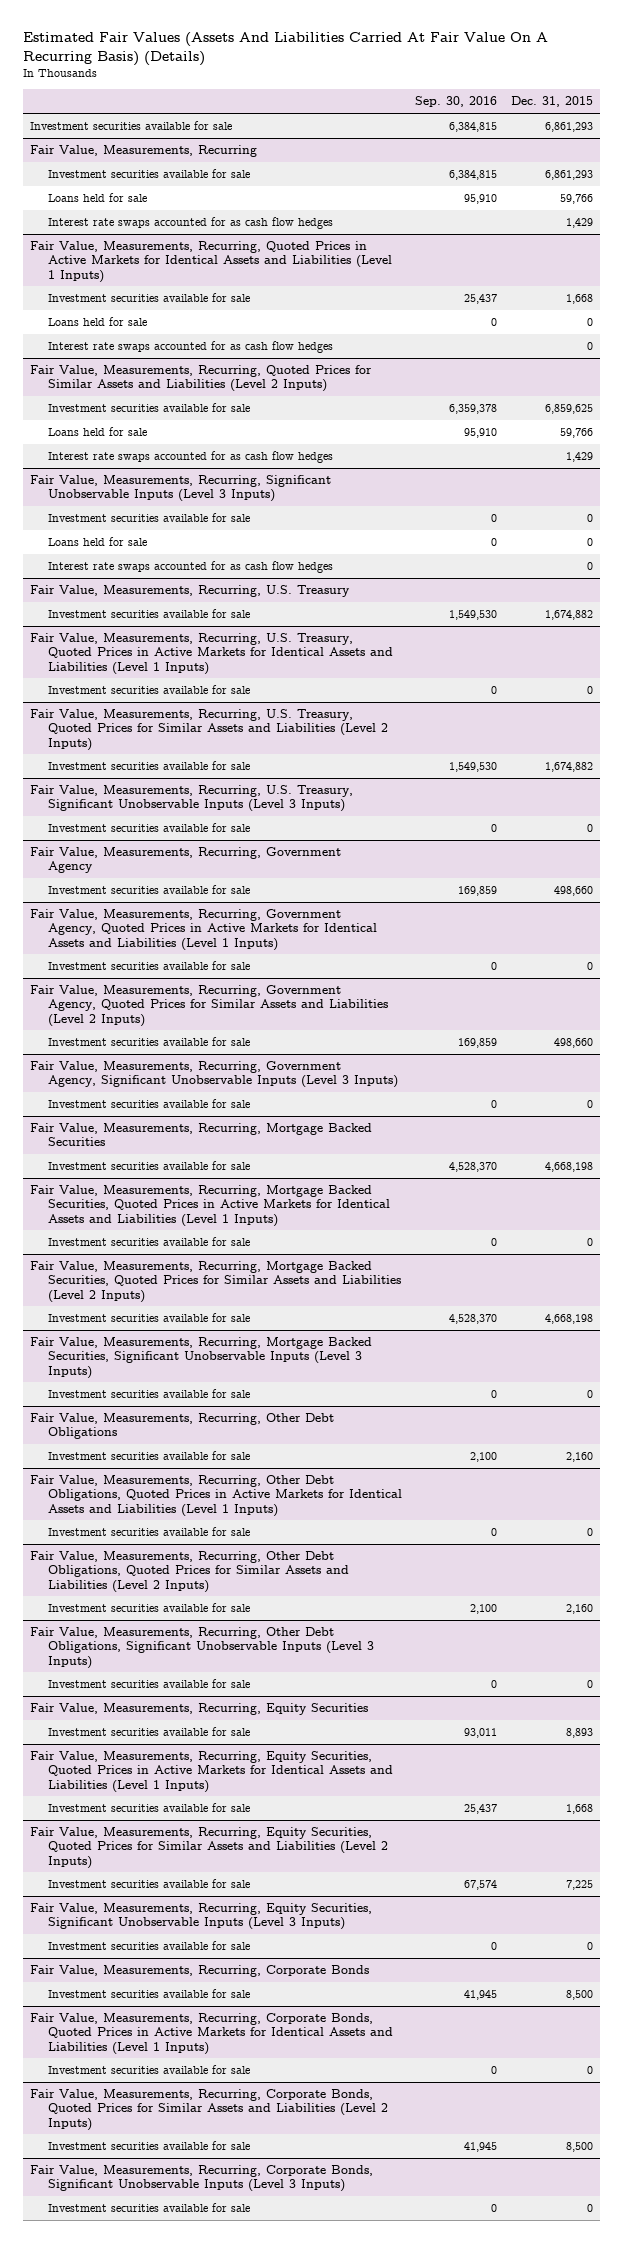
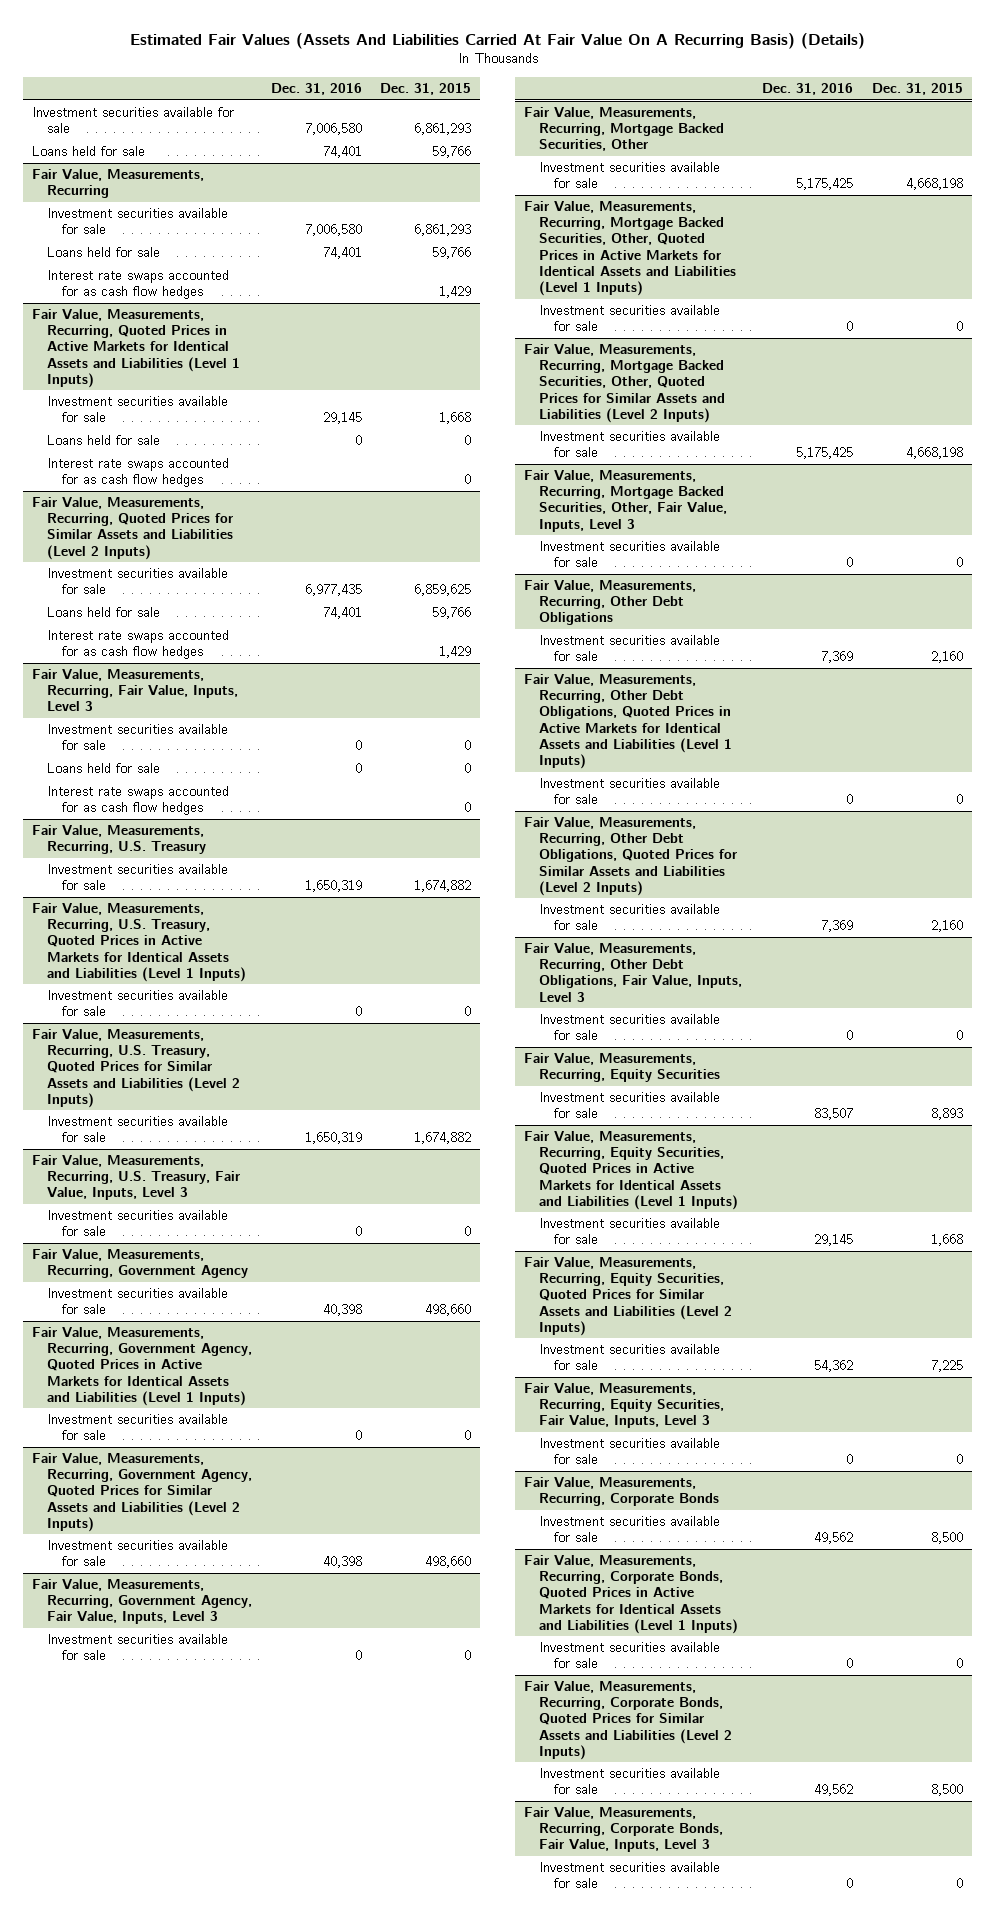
[415,96,498,108] Sep. 30, 2016 -> none
none -> [270,83,362,96] Dec. 31, 2016
none -> [32,146,146,157] Loans held for sale
[30,475,332,503] Fair Value, Measurements, Recurring, Significant Unobservable Inputs (Level 3 Inputs) -> [32,669,239,712] Fair Value, Measurements, Recurring, Fair Value, Inputs, Level 3
[30,785,354,813] Fair Value, Measurements, Recurring, U.S. Treasury, Significant Unobservable Inputs (Level 3 Inputs) -> [32,1155,241,1201] Fair Value, Measurements, Recurring, U.S. Treasury, Fair Value, Inputs, Level 3
[30,1061,398,1089] Fair Value, Measurements, Recurring, Government Agency, Significant Unobservable Inputs (Level 3 Inputs) -> [32,1579,253,1625] Fair Value, Measurements, Recurring, Government Agency, Fair Value, Inputs, Level 3
[30,1123,373,1147] Fair Value, Measurements, Recurring, Mortgage Backed Securities -> [523,107,724,152] Fair Value, Measurements, Recurring, Mortgage Backed Securities, Other
[30,1185,390,1227] Fair Value, Measurements, Recurring, Mortgage Backed Securities, Quoted Prices in Active Markets for Identical Assets and Liabilities (Level 1 Inputs) -> [523,201,736,296] Fair Value, Measurements, Recurring, Mortgage Backed Securities, Other, Quoted Prices in Active Markets for Identical Assets and Liabilities (Level 1 Inputs)
[30,1261,401,1303] Fair Value, Measurements, Recurring, Mortgage Backed Securities, Quoted Prices for Similar Assets and Liabilities (Level 2 Inputs) -> [523,344,725,423] Fair Value, Measurements, Recurring, Mortgage Backed Securities, Other, Quoted Prices for Similar Assets and Liabilities (Level 2 Inputs)
[30,1337,373,1379] Fair Value, Measurements, Recurring, Mortgage Backed Securities, Significant Unobservable Inputs (Level 3 Inputs) -> [523,470,727,532] Fair Value, Measurements, Recurring, Mortgage Backed Securities, Other, Fair Value, Inputs, Level 3
[30,1627,374,1669] Fair Value, Measurements, Recurring, Other Debt Obligations, Significant Unobservable Inputs (Level 3 Inputs) -> [523,943,742,1002] Fair Value, Measurements, Recurring, Other Debt Obligations, Fair Value, Inputs, Level 3
[30,1903,373,1931] Fair Value, Measurements, Recurring, Equity Securities, Significant Unobservable Inputs (Level 3 Inputs) -> [523,1383,724,1429] Fair Value, Measurements, Recurring, Equity Securities, Fair Value, Inputs, Level 3
[30,2165,374,2193] Fair Value, Measurements, Recurring, Corporate Bonds, Significant Unobservable Inputs (Level 3 Inputs) -> [523,1807,723,1853] Fair Value, Measurements, Recurring, Corporate Bonds, Fair Value, Inputs, Level 3

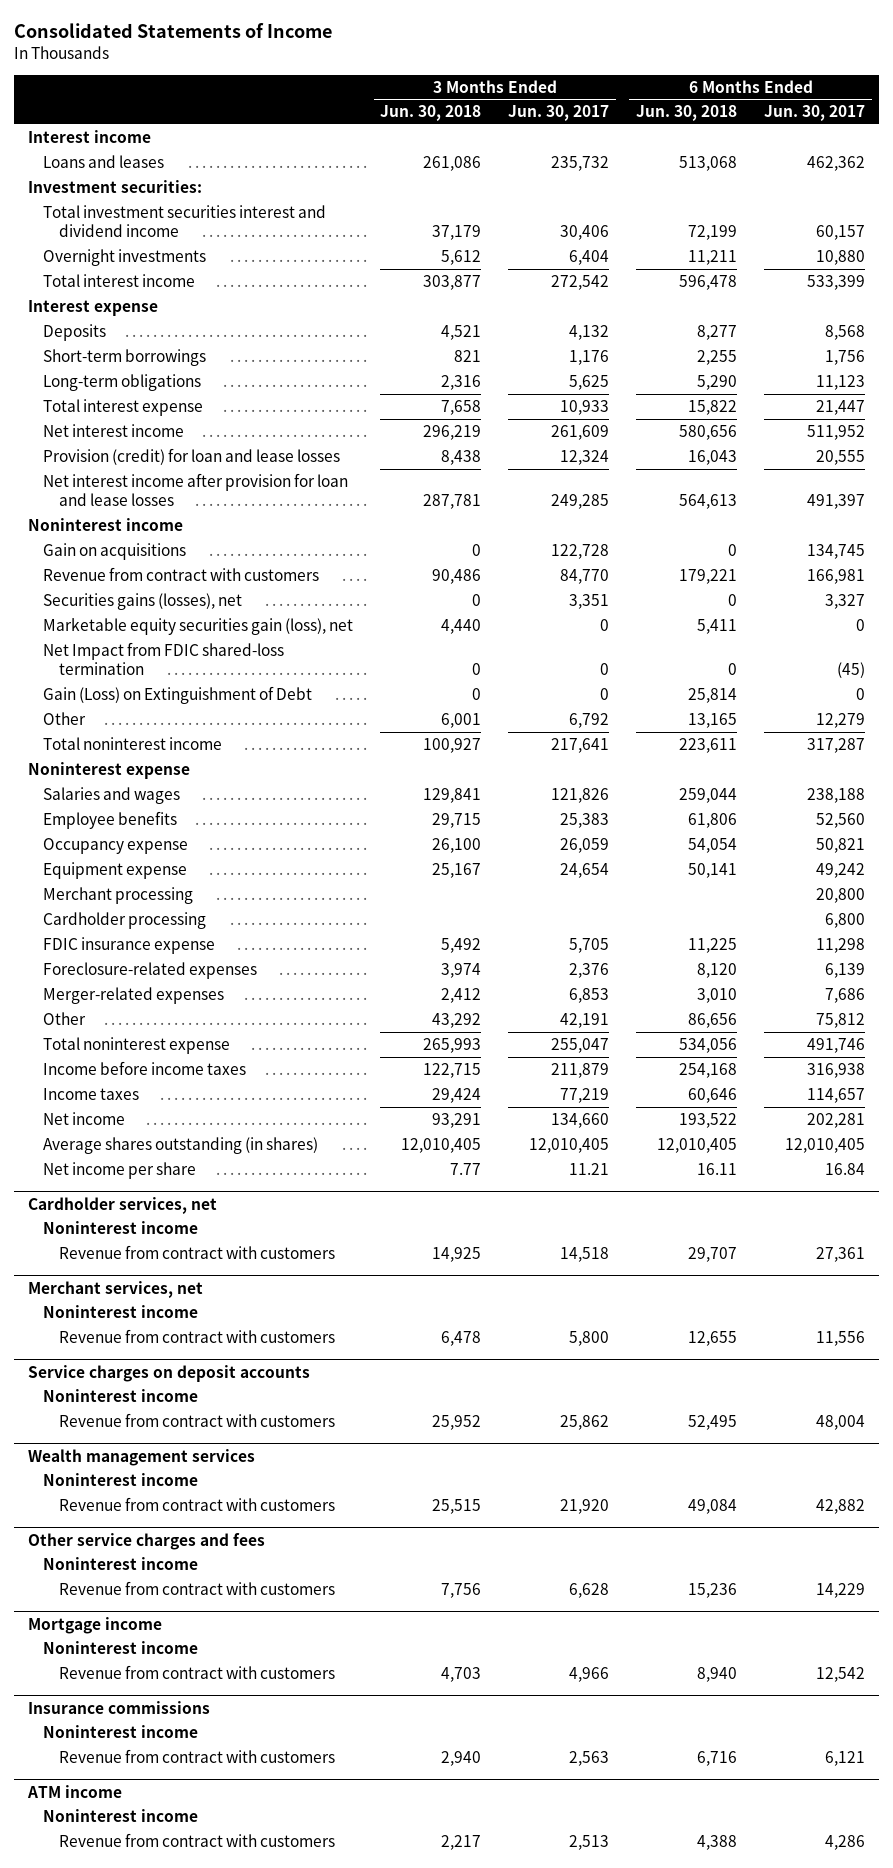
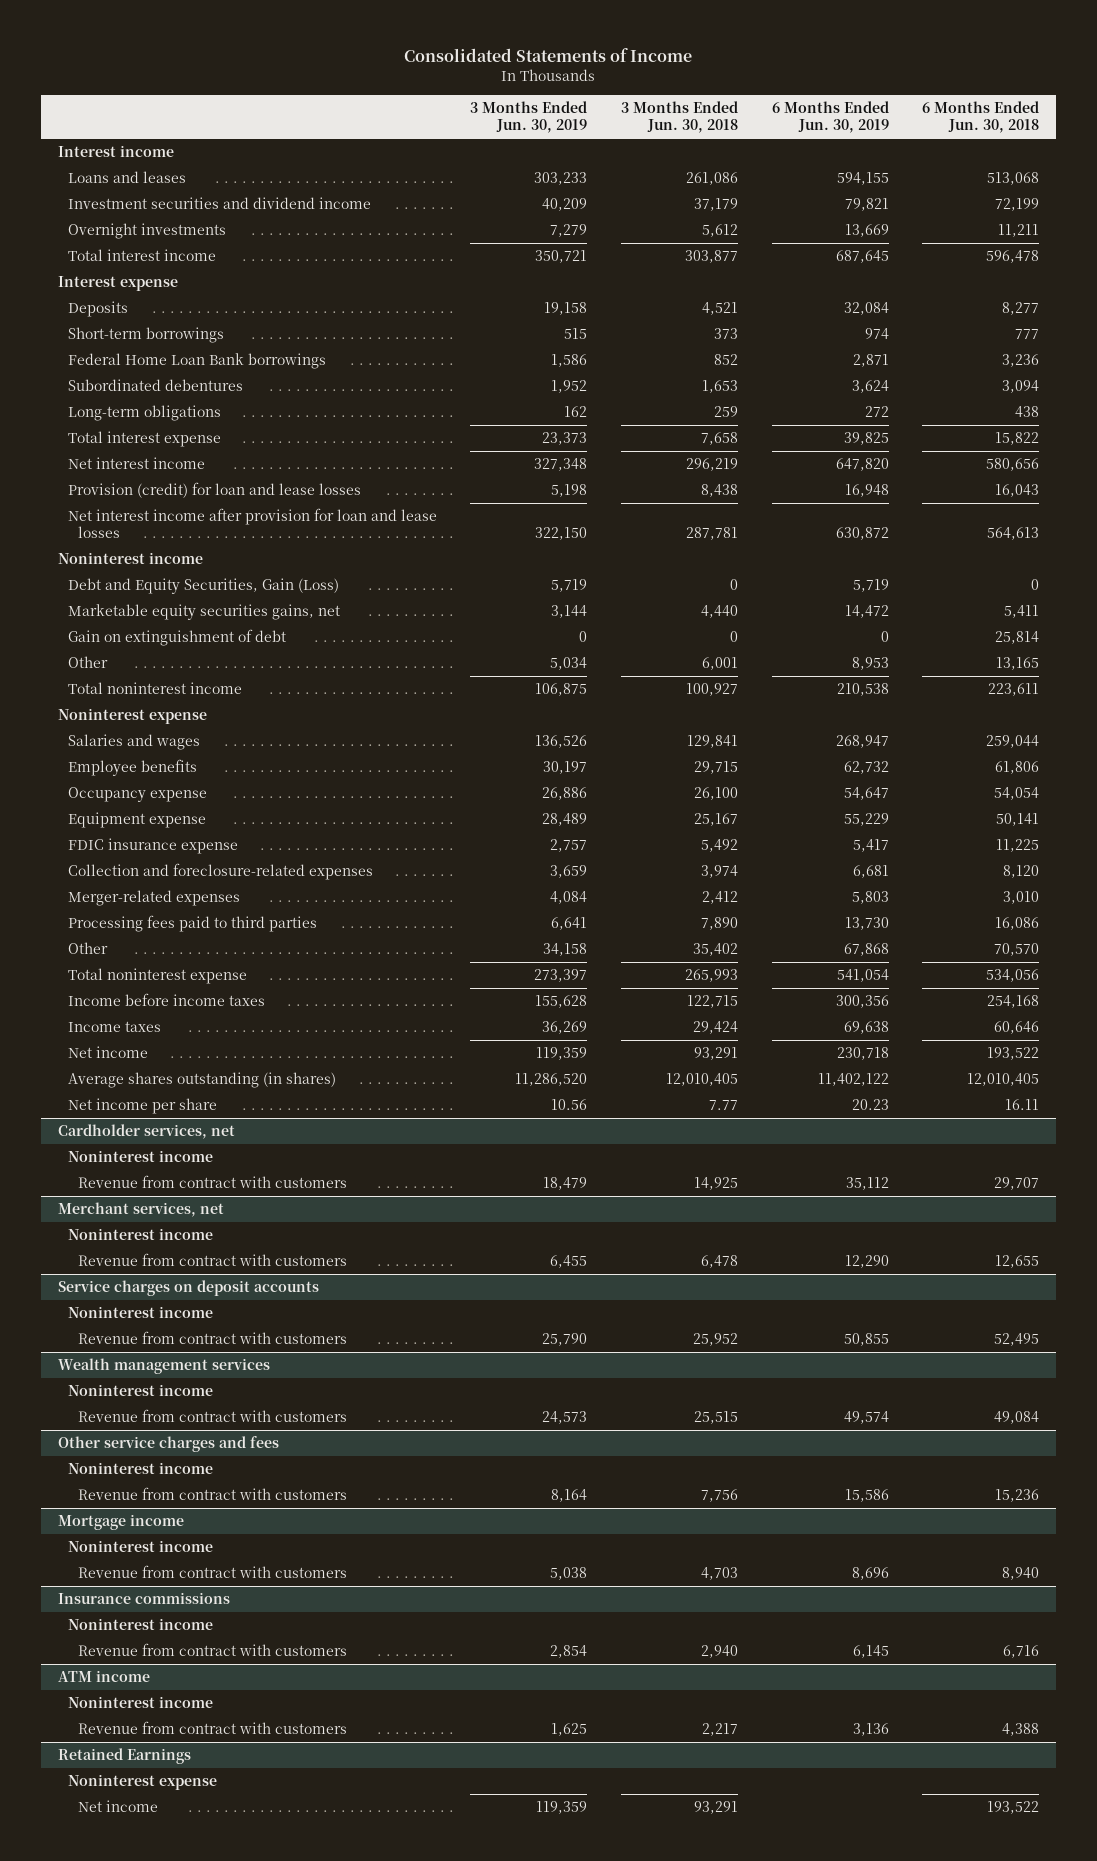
[508,105,610,122] Jun. 30, 2017 -> none
[764,105,866,122] Jun. 30, 2017 -> none
none -> [470,100,588,133] 3 Months Ended Jun. 30, 2019
none -> [771,100,889,133] 6 Months Ended Jun. 30, 2019
[27,179,202,193] Investment securities: -> none
[43,204,327,238] Total investment securities interest and dividend income -> [67,197,371,210] Investment securities and dividend income
[454,349,482,362] 821 -> [713,328,738,340] 373
[697,349,738,365] 2,255 -> [1015,329,1040,340] 777
none -> [67,353,326,370] Federal Home Loan Bank borrowings
none -> [67,379,243,392] Subordinated debentures
[441,374,482,390] 2,316 -> [713,406,738,418] 259
[697,374,738,390] 5,290 -> [1015,406,1040,418] 438
[43,542,187,560] Gain on acquisitions -> none
[43,566,320,581] Revenue from contract with customers -> none
[43,641,285,676] Net Impact from FDIC shared-loss termination -> none
[43,592,243,610] Securities gains (losses), net -> [67,578,339,595] Debt and Equity Securities, Gain (Loss)
[43,617,354,635] Marketable equity securities gain (loss), net -> [67,604,340,621] Marketable equity securities gains, net
[43,685,313,704] Gain (Loss) on Extinguishment of Debt -> [67,629,286,647] Gain on extinguishment of debt
[43,886,194,904] Merchant processing -> none
[43,911,207,929] Cardholder processing -> none
[43,961,258,979] Foreclosure-related expenses -> [67,863,373,881] Collection and foreclosure-related expenses
none -> [67,915,317,933] Processing fees paid to third parties
[432,1012,482,1028] 43,292 -> [692,943,738,957] 35,402
[688,1012,738,1028] 86,656 -> [994,943,1040,957] 70,570
none -> [57,1748,191,1765] Retained Earnings
none -> [67,1774,217,1791] Noninterest expense
none -> [78,1800,159,1813] Net income

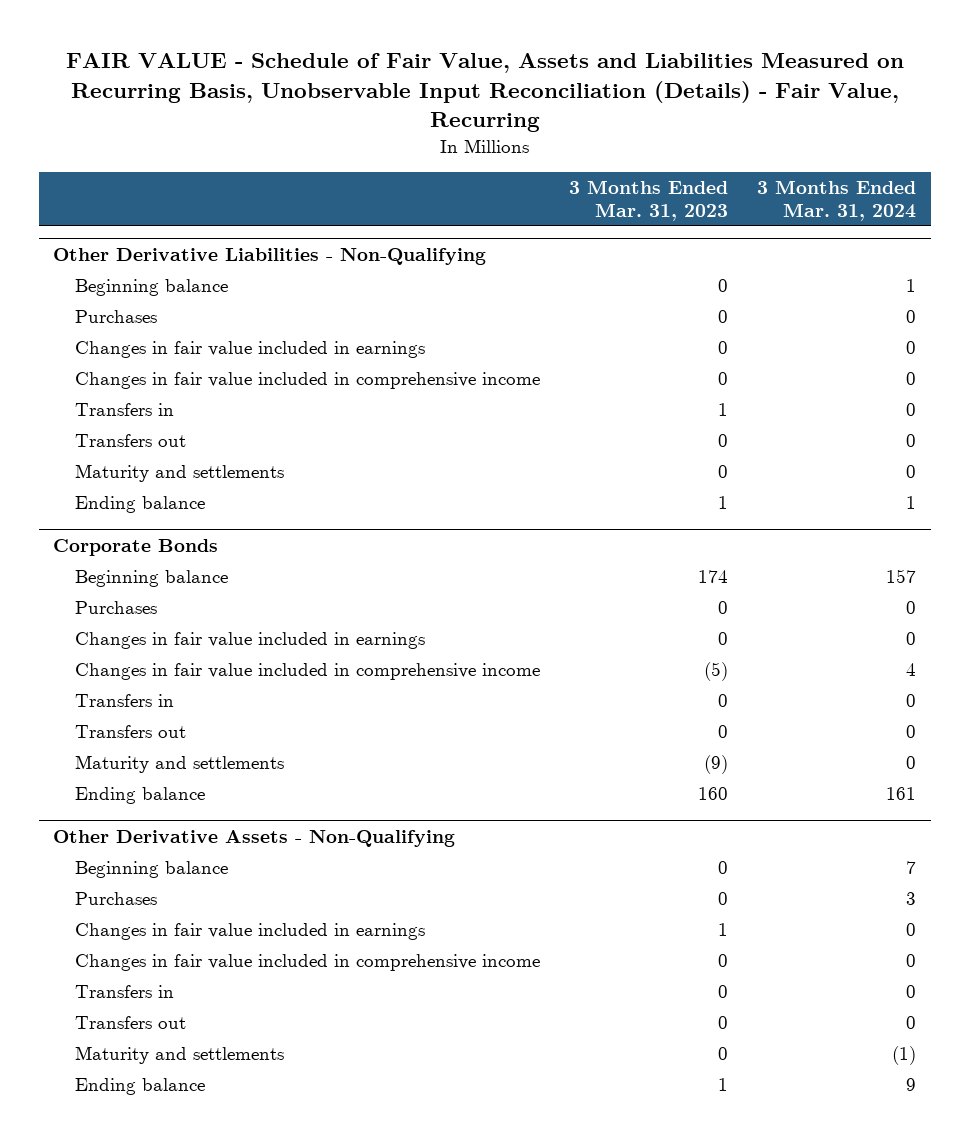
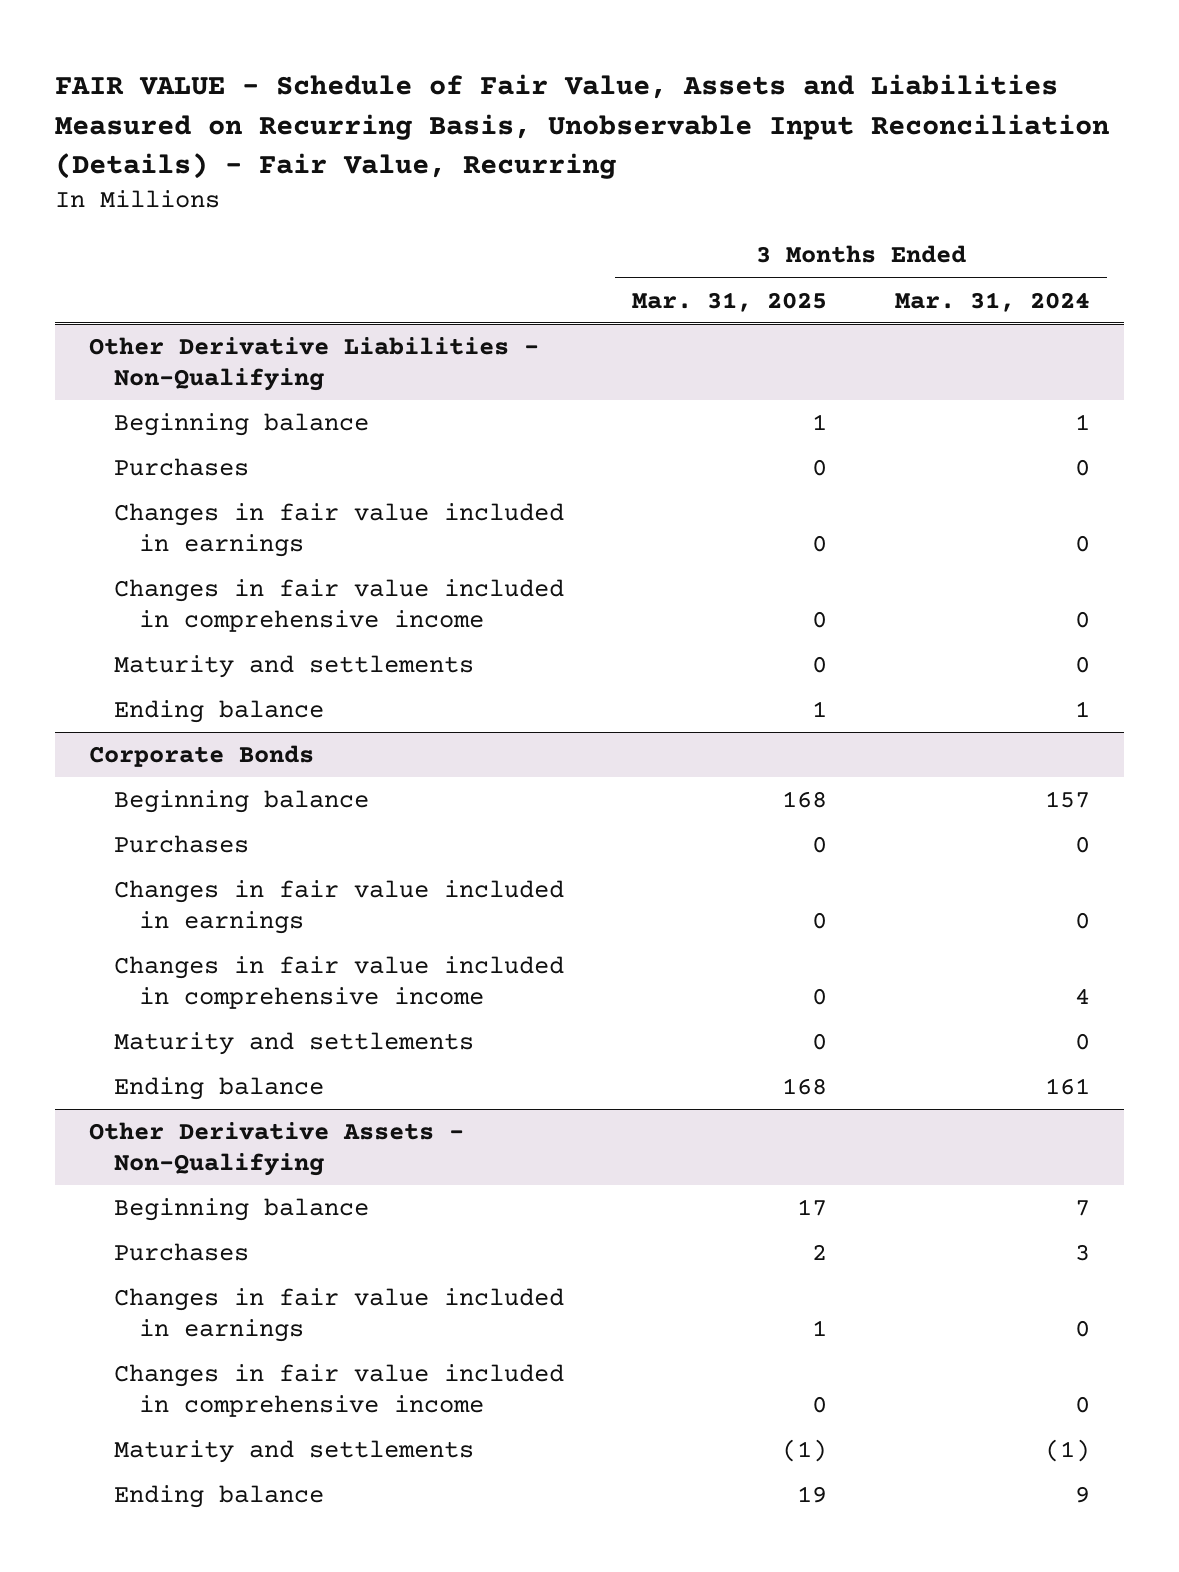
[569,179,729,221] 3 Months Ended Mar. 31, 2023 -> none
none -> [632,291,828,312] Mar. 31, 2025
[75,403,175,417] Transfers in -> none
[75,434,187,448] Transfers out -> none
[75,694,175,708] Transfers in -> none
[75,725,187,739] Transfers out -> none
[75,985,175,999] Transfers in -> none
[75,1016,187,1030] Transfers out -> none

